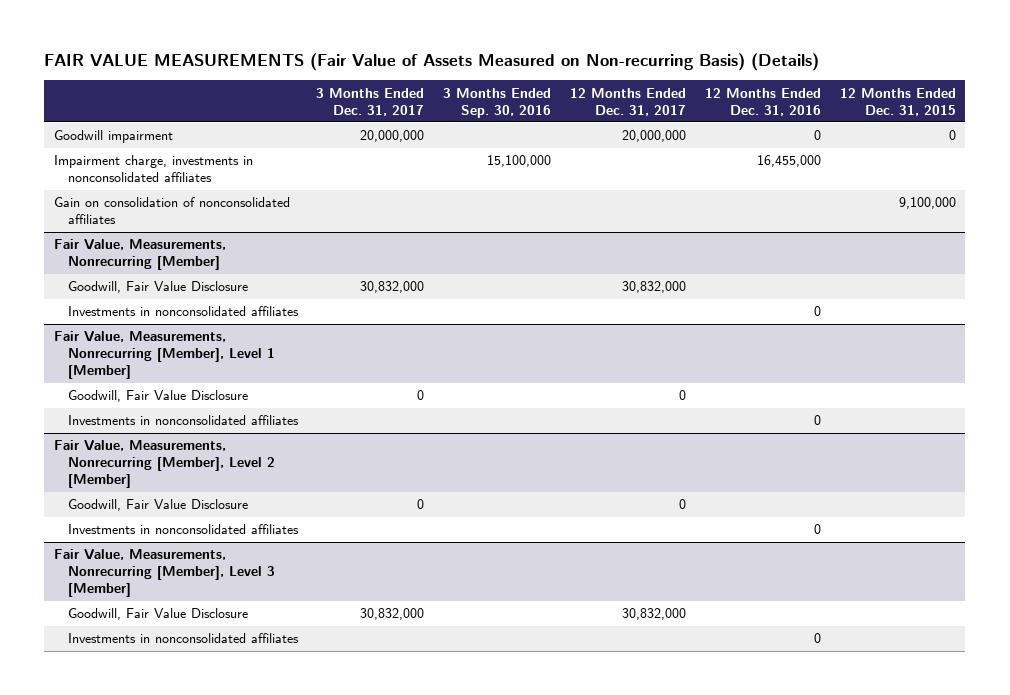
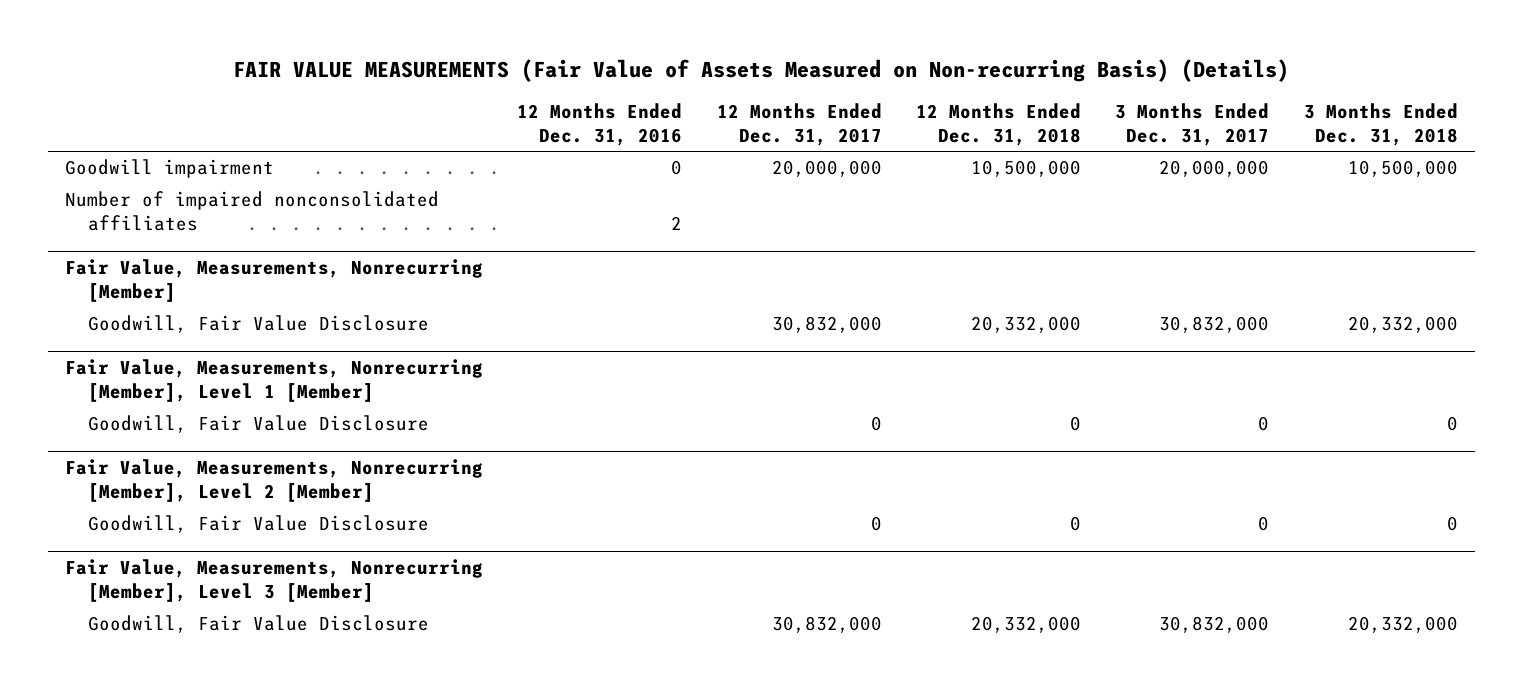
[443,87,552,118] 3 Months Ended Sep. 30, 2016 -> none
[839,87,956,116] 12 Months Ended Dec. 31, 2015 -> none
none -> [915,102,1081,146] 12 Months Ended Dec. 31, 2018
none -> [1303,102,1458,146] 3 Months Ended Dec. 31, 2018
[53,155,253,183] Impairment charge, investments in nonconsolidated affiliates -> none
[53,197,290,225] Gain on consolidation of nonconsolidated affiliates -> none
none -> [64,191,439,232] Number of impaired nonconsolidated affiliates
[67,306,299,317] Investments in nonconsolidated affiliates -> none
[67,415,299,426] Investments in nonconsolidated affiliates -> none
[67,524,299,535] Investments in nonconsolidated affiliates -> none
[67,633,299,644] Investments in nonconsolidated affiliates -> none

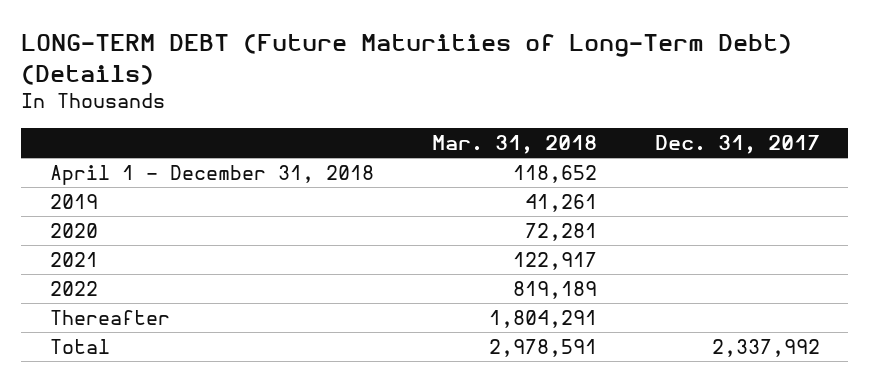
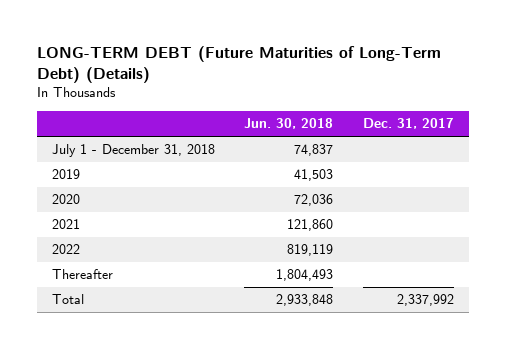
[431,135,597,155] Mar. 31, 2018 -> none
none -> [244,118,334,130] Jun. 30, 2018
[49,164,374,185] April 1 - December 31, 2018 -> [51,144,215,158] July 1 - December 31, 2018

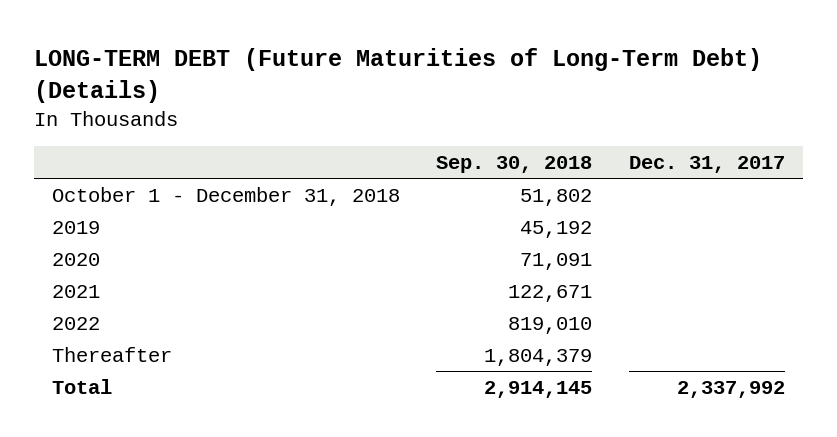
[244,118,334,130] Jun. 30, 2018 -> none
none -> [436,156,593,174] Sep. 30, 2018
[51,144,215,158] July 1 - December 31, 2018 -> [51,186,400,206] October 1 - December 31, 2018

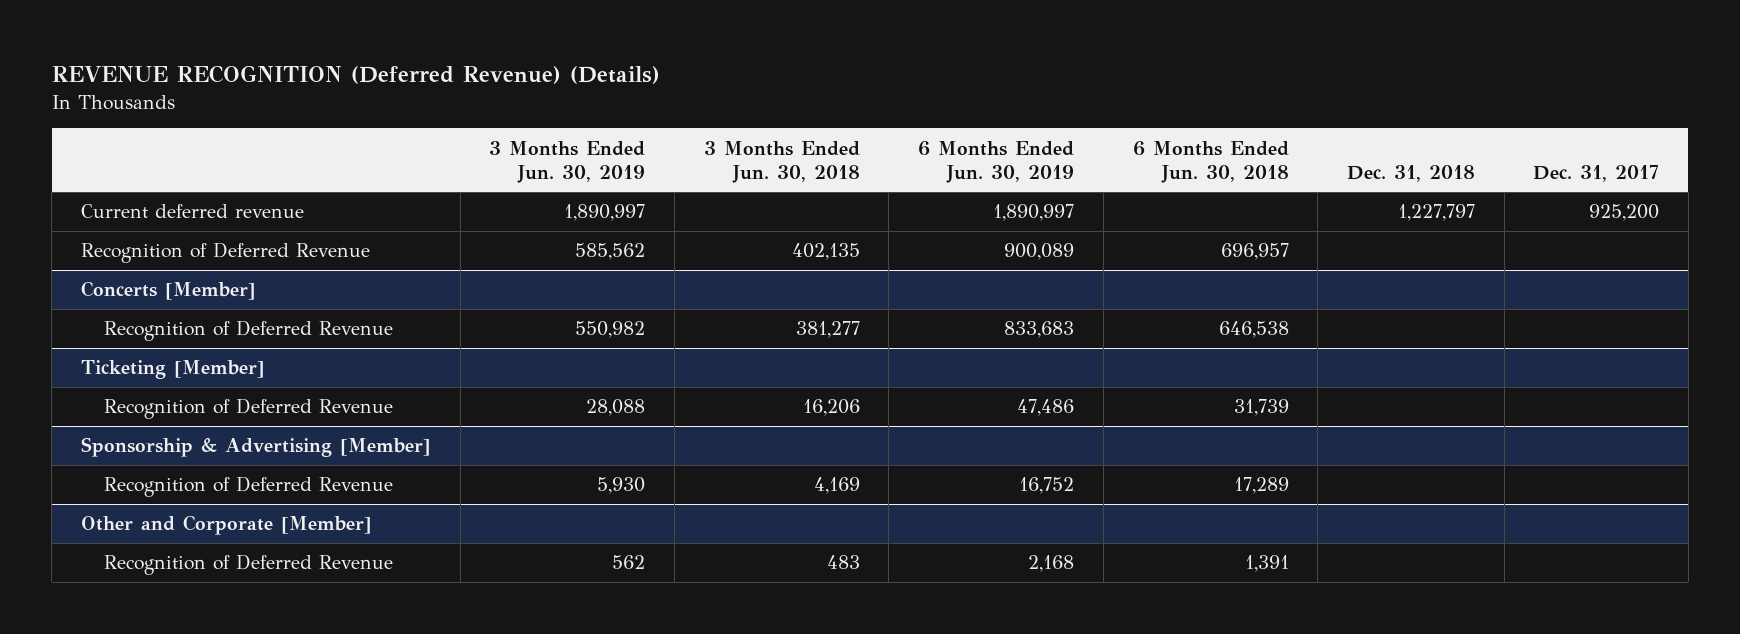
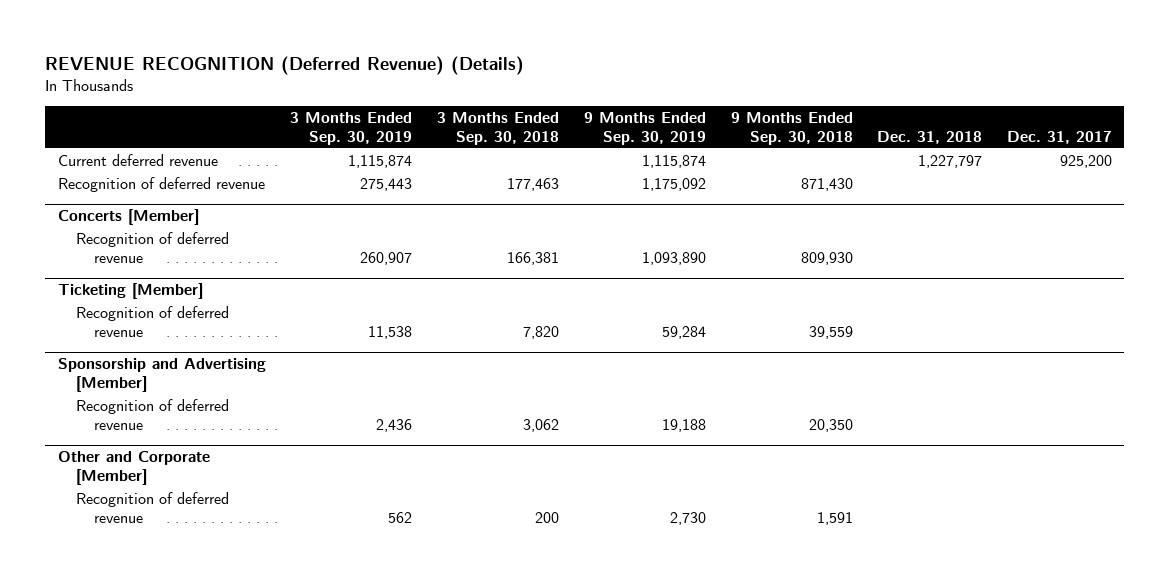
[489,140,646,183] 3 Months Ended Jun. 30, 2019 -> none
[703,140,860,183] 3 Months Ended Jun. 30, 2018 -> none
[918,140,1075,183] 6 Months Ended Jun. 30, 2019 -> none
[1132,140,1289,183] 6 Months Ended Jun. 30, 2018 -> none
none -> [290,112,413,145] 3 Months Ended Sep. 30, 2019
none -> [437,112,560,145] 3 Months Ended Sep. 30, 2018
none -> [583,112,706,145] 9 Months Ended Sep. 30, 2019
none -> [730,112,853,145] 9 Months Ended Sep. 30, 2018
[81,242,371,264] Recognition of Deferred Revenue -> [57,176,265,192] Recognition of deferred revenue
[104,320,394,342] Recognition of Deferred Revenue -> [75,231,229,263] Recognition of deferred revenue
[104,398,394,420] Recognition of Deferred Revenue -> [75,305,229,337] Recognition of deferred revenue
[81,437,432,458] Sponsorship & Advertising [Member] -> [57,358,266,392] Sponsorship and Advertising [Member]
[104,476,394,498] Recognition of Deferred Revenue -> [75,398,229,430] Recognition of deferred revenue
[104,554,394,576] Recognition of Deferred Revenue -> [75,491,229,523] Recognition of deferred revenue

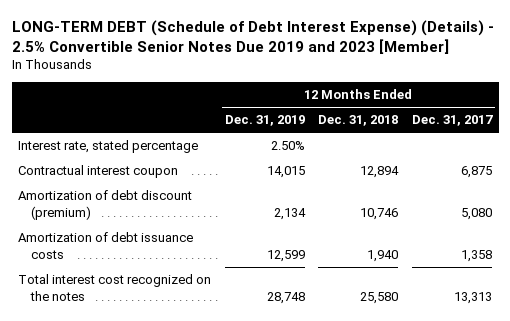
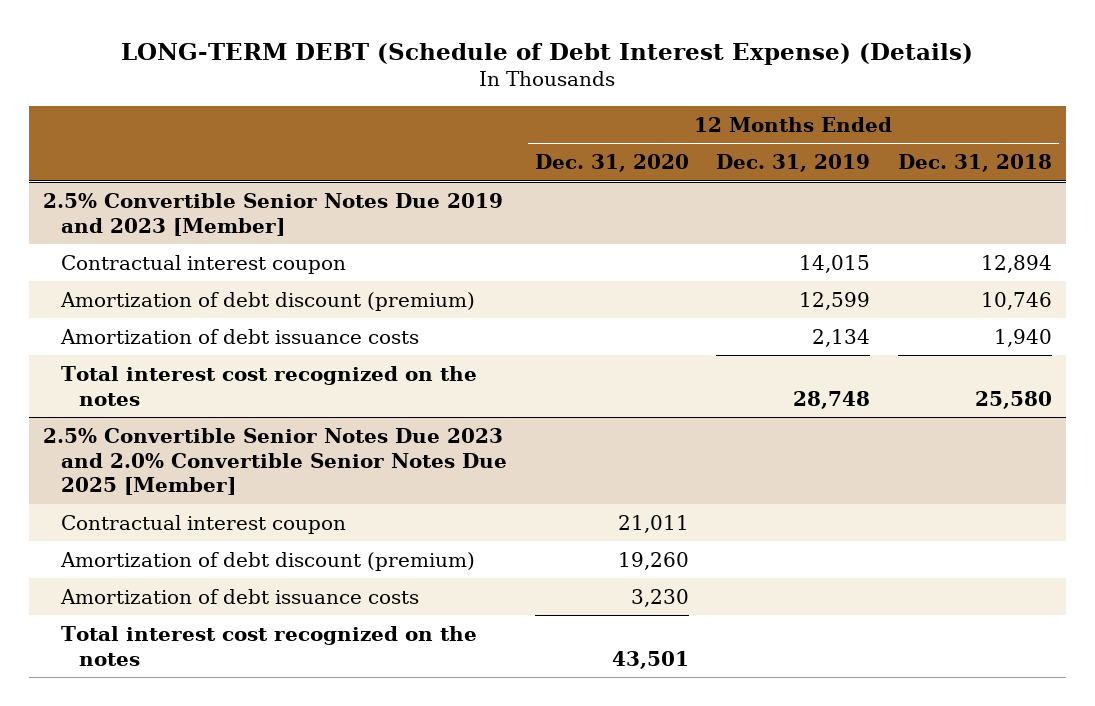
[11,19,494,54] LONG-TERM DEBT (Schedule of Debt Interest Expense) (Details) - 2.5% Convertible Senior Notes Due 2019 and 2023 [Member] -> [121,42,974,65] LONG-TERM DEBT (Schedule of Debt Interest Expense) (Details)
[411,115,493,127] Dec. 31, 2017 -> none
none -> [534,154,689,173] Dec. 31, 2020
[18,140,199,154] Interest rate, stated percentage -> none
none -> [42,192,503,236] 2.5% Convertible Senior Notes Due 2019 and 2023 [Member]
[273,207,306,220] 2,134 -> [799,291,871,310] 12,599
[266,249,305,262] 12,599 -> [812,328,871,347] 2,134
none -> [42,427,508,496] 2.5% Convertible Senior Notes Due 2023 and 2.0% Convertible Senior Notes Due 2025 [Member]
none -> [61,514,347,534] Contractual interest coupon
none -> [60,551,476,571] Amortization of debt discount (premium)
none -> [60,588,420,604] Amortization of debt issuance costs
none -> [61,625,478,666] Total interest cost recognized on the notes

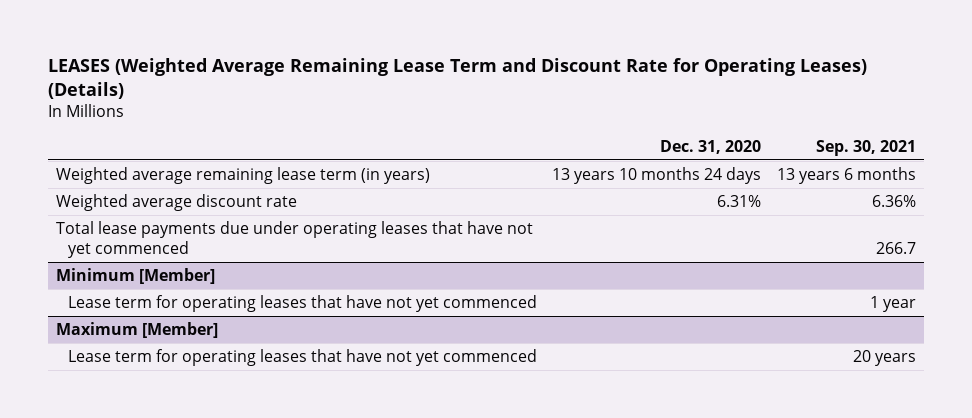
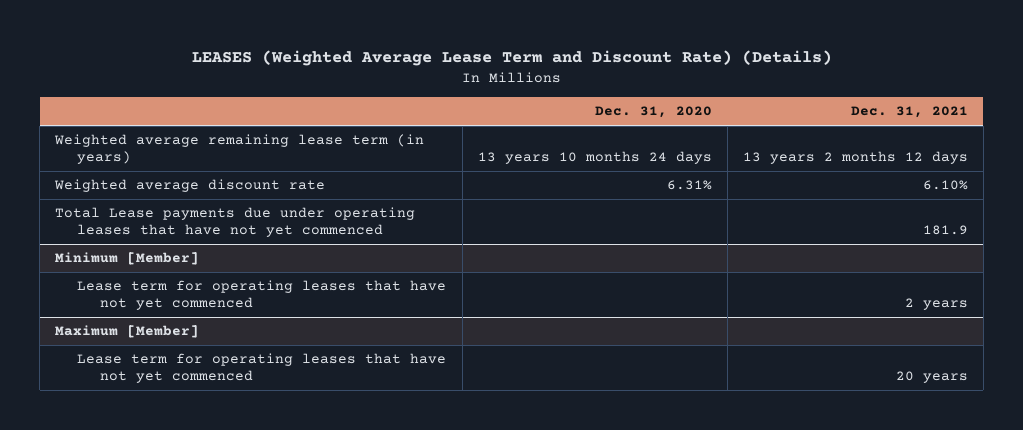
[48,58,868,100] LEASES (Weighted Average Remaining Lease Term and Discount Rate for Operating Leases) (Details) -> [191,50,832,67] LEASES (Weighted Average Lease Term and Discount Rate) (Details)
[815,139,916,156] Sep. 30, 2021 -> none
none -> [850,106,968,119] Dec. 31, 2021
[55,220,533,258] Total lease payments due under operating leases that have not yet commenced -> [55,207,416,238] Total Lease payments due under operating leases that have not yet commenced

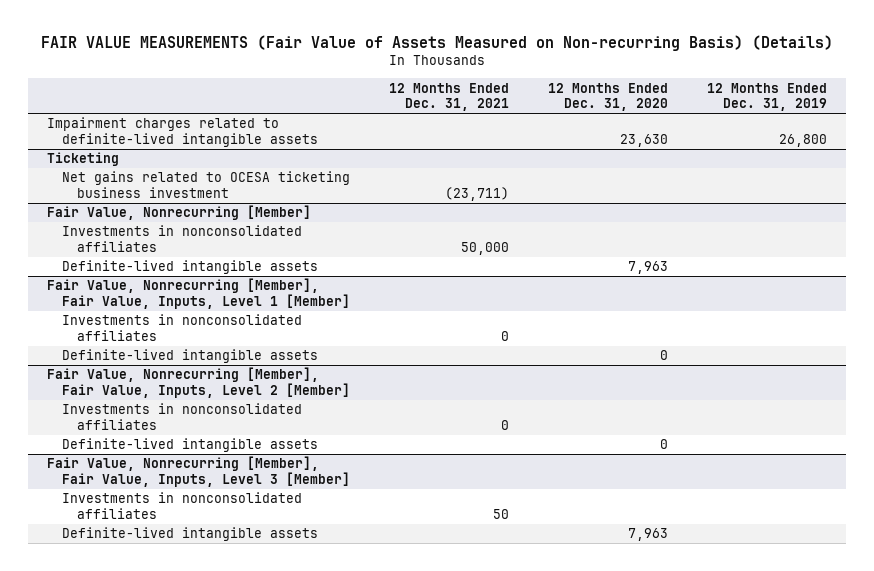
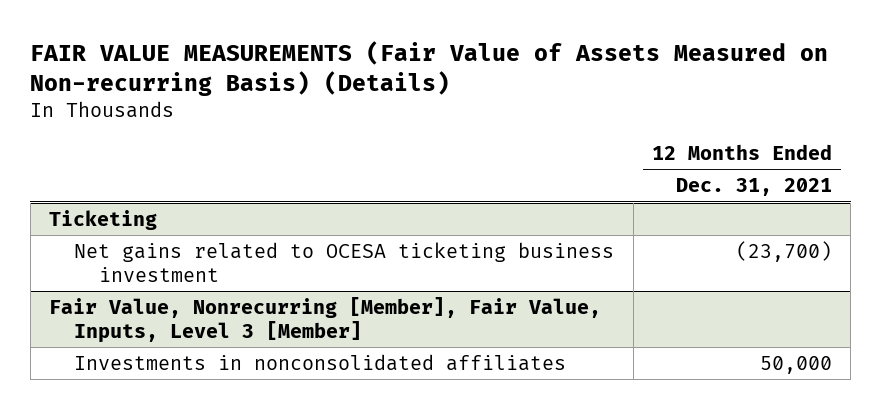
[547,82,668,112] 12 Months Ended Dec. 31, 2020 -> none
[706,82,827,112] 12 Months Ended Dec. 31, 2019 -> none
[47,117,319,147] Impairment charges related to definite-lived intangible assets -> none
[47,205,312,221] Fair Value, Nonrecurring [Member] -> none
[62,225,303,252] Investments in nonconsolidated affiliates -> none
[62,260,319,275] Definite-lived intangible assets -> none
[47,278,351,309] Fair Value, Nonrecurring [Member], Fair Value, Inputs, Level 1 [Member] -> none
[62,314,303,341] Investments in nonconsolidated affiliates -> none
[62,349,319,364] Definite-lived intangible assets -> none
[47,367,351,398] Fair Value, Nonrecurring [Member], Fair Value, Inputs, Level 2 [Member] -> none
[62,403,303,430] Investments in nonconsolidated affiliates -> none
[62,438,319,453] Definite-lived intangible assets -> none
[444,186,509,201] (23,711) -> [735,241,832,263] (23,700)
[62,527,319,542] Definite-lived intangible assets -> none
[492,508,509,519] 50 -> [759,356,832,375] 50,000

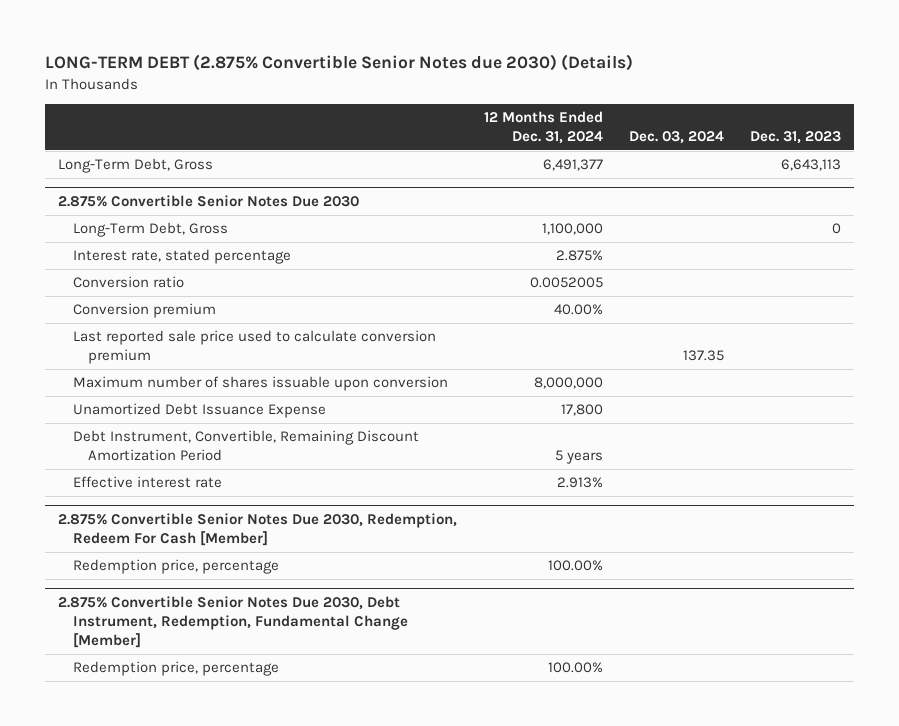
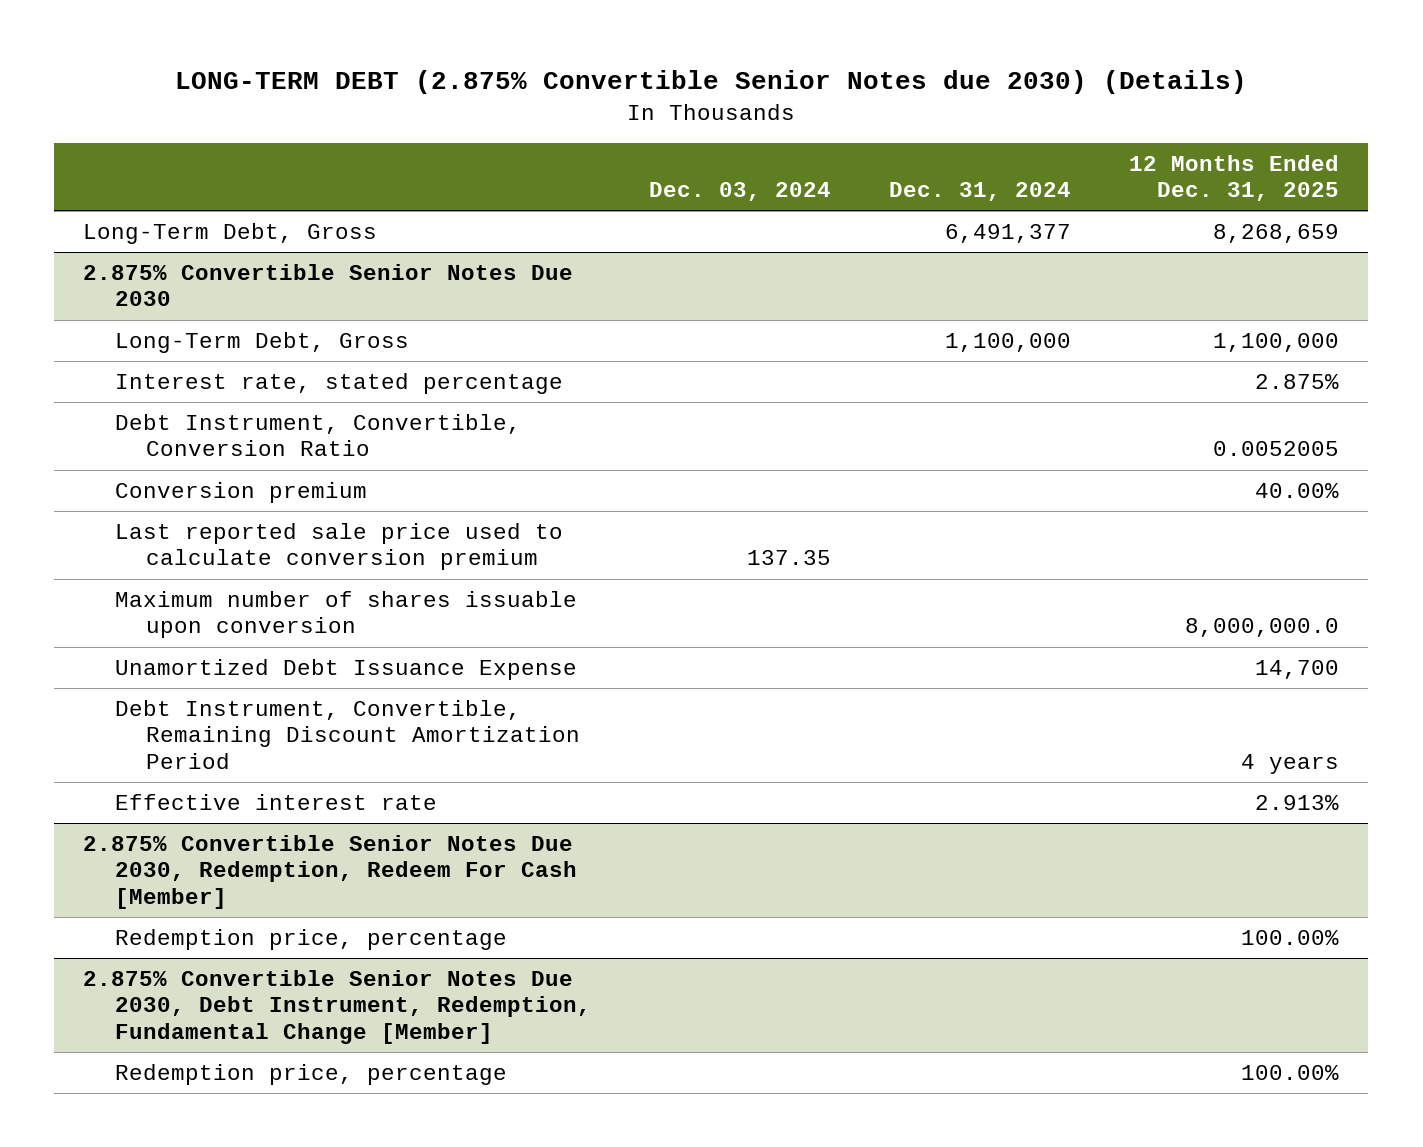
[483,111,603,145] 12 Months Ended Dec. 31, 2024 -> none
[750,131,842,145] Dec. 31, 2023 -> none
none -> [889,182,1072,202] Dec. 31, 2024
none -> [1129,154,1340,202] 12 Months Ended Dec. 31, 2025
[73,276,185,289] Conversion ratio -> [114,414,521,457] Debt Instrument, Convertible, Conversion Ratio

